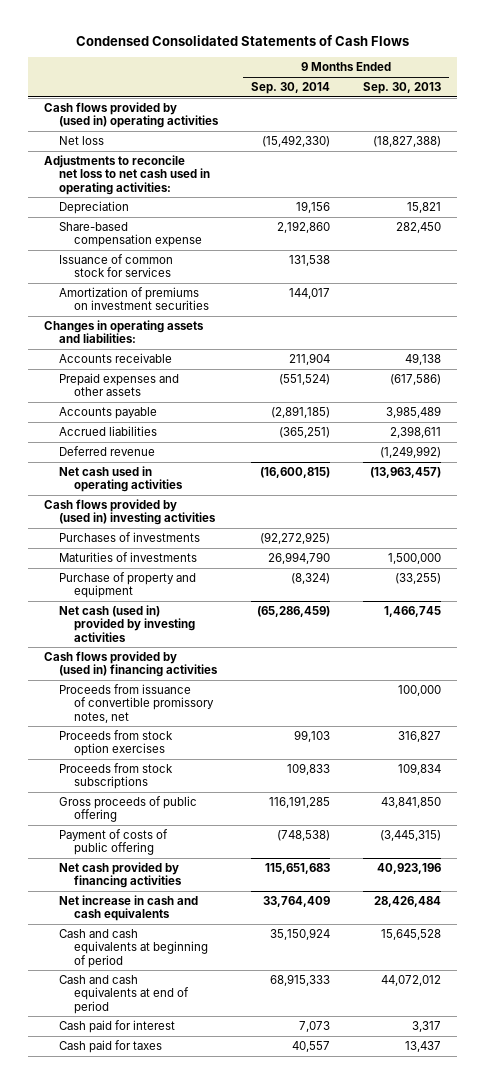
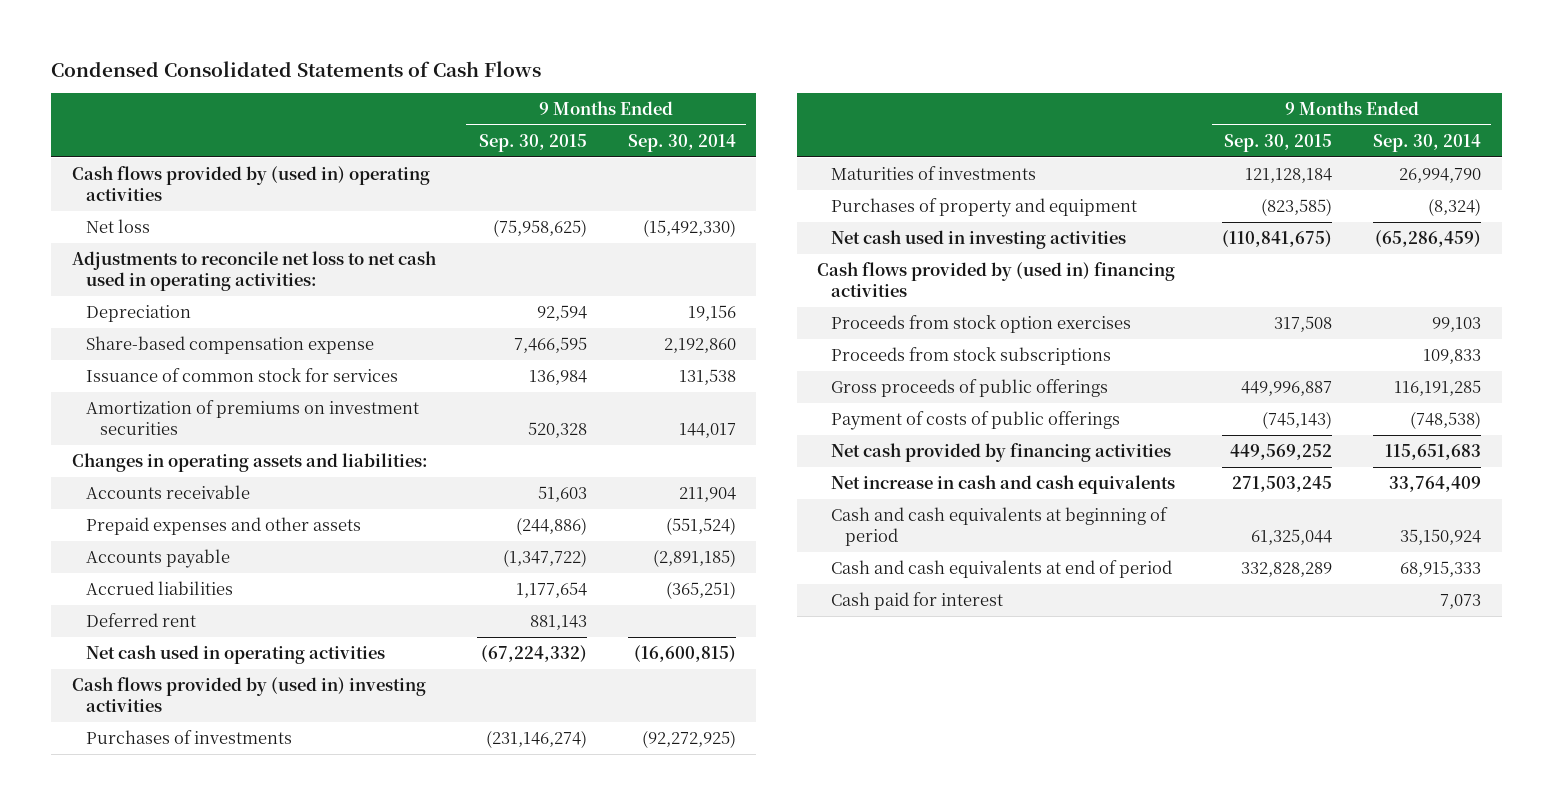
[362,82,441,95] Sep. 30, 2013 -> none
none -> [478,133,587,152] Sep. 30, 2015
[59,446,156,457] Deferred revenue -> none
none -> [85,612,196,627] Deferred rent
[59,572,197,599] Purchase of property and equipment -> [831,197,1138,217] Purchases of property and equipment
[59,605,196,642] Net cash (used in) provided by investing activities -> [831,229,1127,249] Net cash used in investing activities
[59,684,215,723] Proceeds from issuance of convertible promissory notes, net -> none
[59,796,198,823] Gross proceeds of public offering -> [831,378,1109,397] Gross proceeds of public offerings
[59,829,169,856] Payment of costs of public offering -> [831,410,1121,430] Payment of costs of public offerings
[59,1040,163,1054] Cash paid for taxes -> none

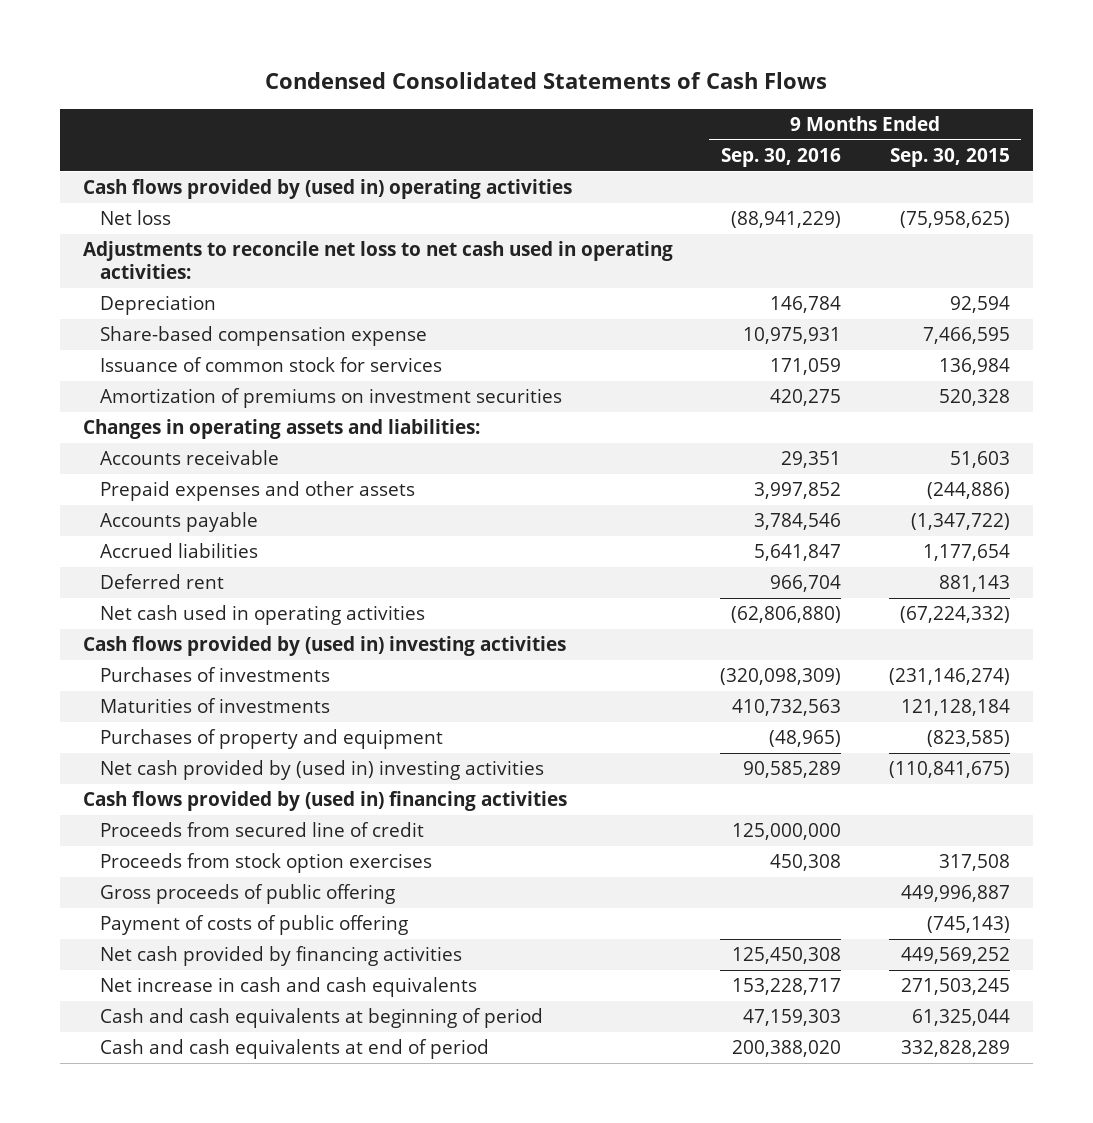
[627,133,736,152] Sep. 30, 2014 -> none
none -> [721,148,842,168] Sep. 30, 2016
[831,229,1127,249] Net cash used in investing activities -> [99,760,544,781] Net cash provided by (used in) investing activities
none -> [99,822,424,838] Proceeds from secured line of credit
[831,346,1112,365] Proceeds from stock subscriptions -> none
[831,378,1109,397] Gross proceeds of public offerings -> [99,884,395,905] Gross proceeds of public offering
[831,410,1121,430] Payment of costs of public offerings -> [99,915,408,936] Payment of costs of public offering
[831,591,1004,610] Cash paid for interest -> none

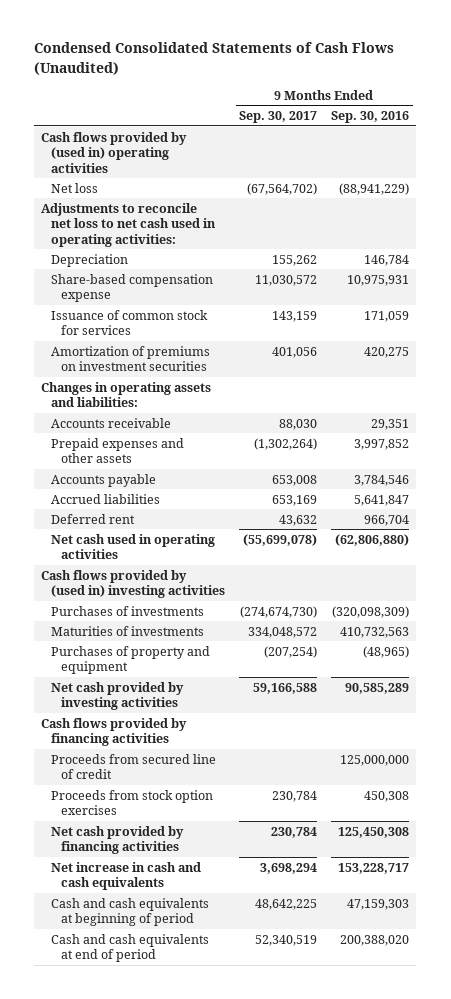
[265,72,828,90] Condensed Consolidated Statements of Cash Flows -> [34,42,395,75] Condensed Consolidated Statements of Cash Flows (Unaudited)
[889,148,1010,168] Sep. 30, 2015 -> none
none -> [239,111,318,124] Sep. 30, 2017
[99,760,544,781] Net cash provided by (used in) investing activities -> [51,681,185,711] Net cash provided by investing activities
[83,791,568,812] Cash flows provided by (used in) financing activities -> [41,717,188,747] Cash flows provided by financing activities
[99,884,395,905] Gross proceeds of public offering -> none
[99,915,408,936] Payment of costs of public offering -> none

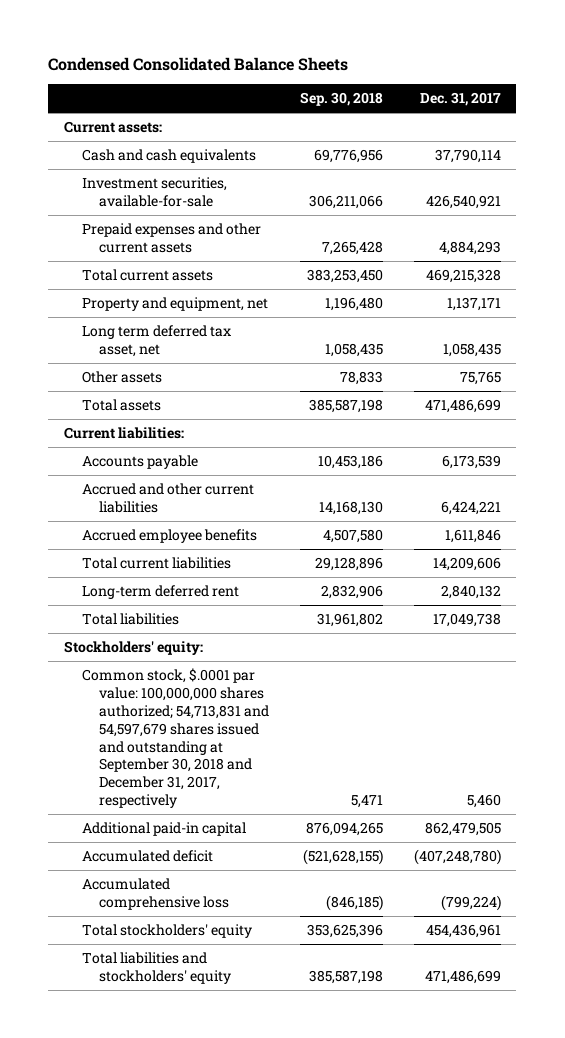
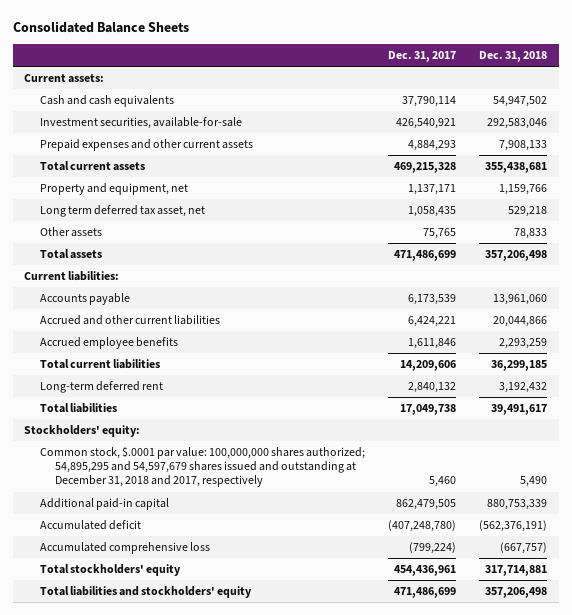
[48,56,349,71] Condensed Consolidated Balance Sheets -> [12,20,189,33] Consolidated Balance Sheets
[300,92,384,107] Sep. 30, 2018 -> none
none -> [479,51,548,63] Dec. 31, 2018
[81,668,270,809] Common stock, $.0001 par value: 100,000,000 shares authorized; 54,713,831 and 54,597,679 shares issued and outstanding at September 30, 2018 and December 31, 2017, respectively -> [39,447,365,488] Common stock, $.0001 par value: 100,000,000 shares authorized; 54,895,295 and 54,597,679 shares issued and outstanding at December 31, 2018 and 2017, respectively

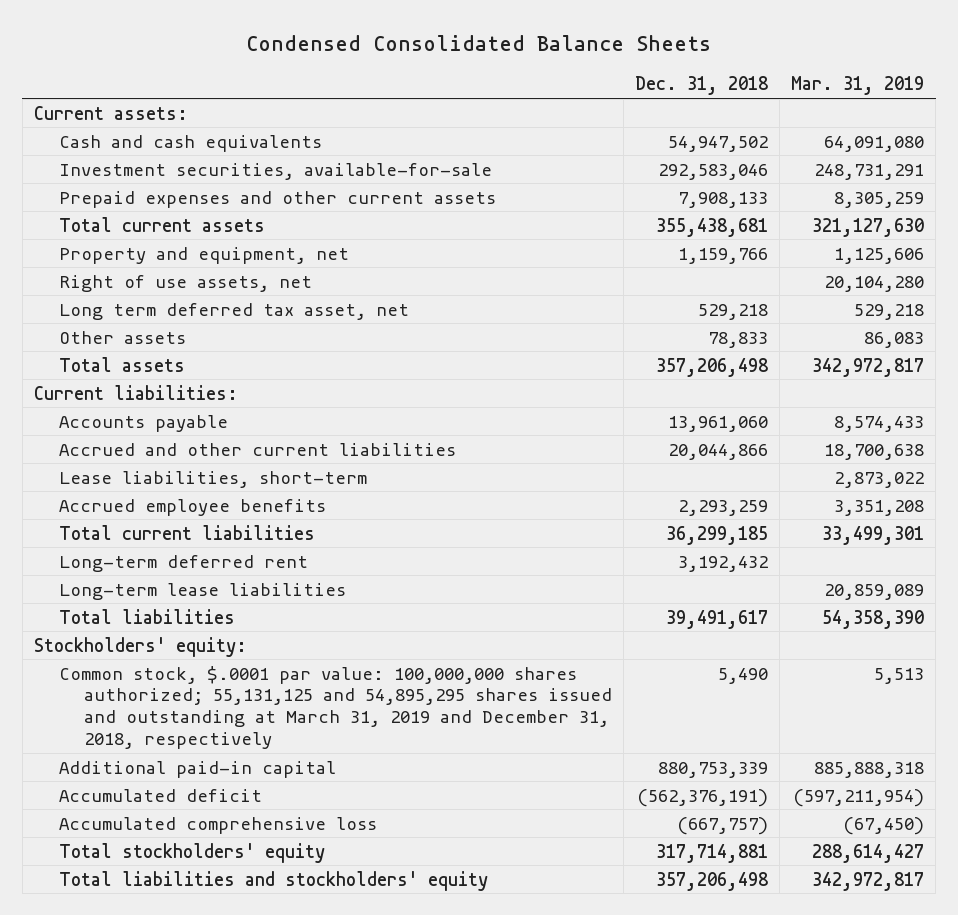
[12,20,189,33] Consolidated Balance Sheets -> [246,35,712,52] Condensed Consolidated Balance Sheets
[388,51,457,63] Dec. 31, 2017 -> none
none -> [791,76,925,96] Mar. 31, 2019
none -> [59,274,313,292] Right of use assets, net
none -> [59,470,368,488] Lease liabilities, short-term
none -> [59,582,347,600] Long-term lease liabilities
[39,447,365,488] Common stock, $.0001 par value: 100,000,000 shares authorized; 54,895,295 and 54,597,679 shares issued and outstanding at December 31, 2018 and 2017, respectively -> [59,665,613,750] Common stock, $.0001 par value: 100,000,000 shares authorized; 55,131,125 and 54,895,295 shares issued and outstanding at March 31, 2019 and December 31, 2018, respectively

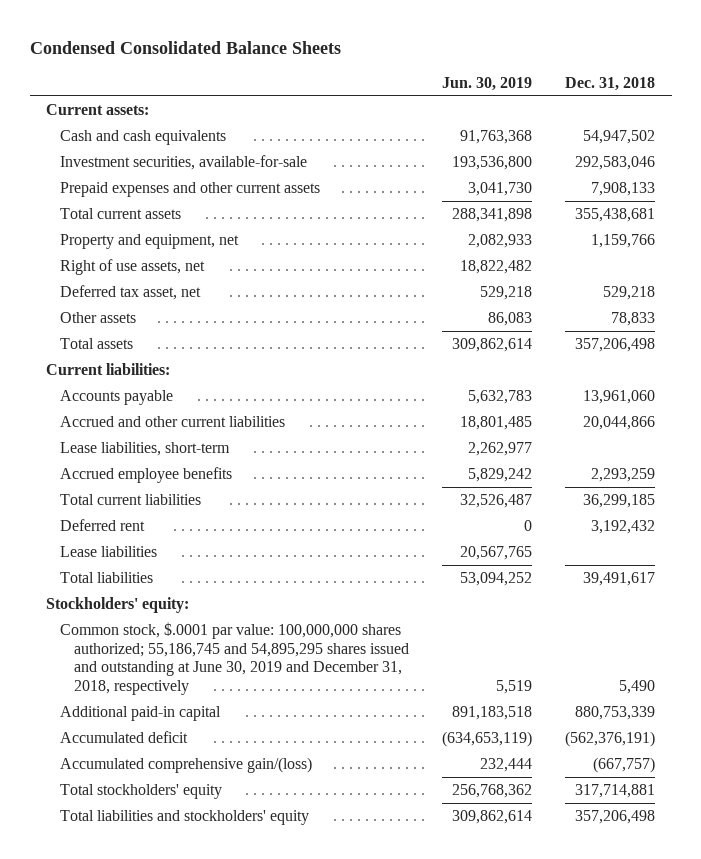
[791,76,925,96] Mar. 31, 2019 -> none
none -> [442,76,533,91] Jun. 30, 2019
[59,302,410,320] Long term deferred tax asset, net -> [59,285,201,301] Deferred tax asset, net
[59,554,309,572] Long-term deferred rent -> [59,519,145,532] Deferred rent
[59,582,347,600] Long-term lease liabilities -> [59,546,157,558] Lease liabilities
[59,665,613,750] Common stock, $.0001 par value: 100,000,000 shares authorized; 55,131,125 and 54,895,295 shares issued and outstanding at March 31, 2019 and December 31, 2018, respectively -> [59,622,409,695] Common stock, $.0001 par value: 100,000,000 shares authorized; 55,186,745 and 54,895,295 shares issued and outstanding at June 30, 2019 and December 31, 2018, respectively
[59,816,378,834] Accumulated comprehensive loss -> [59,757,312,774] Accumulated comprehensive gain/(loss)

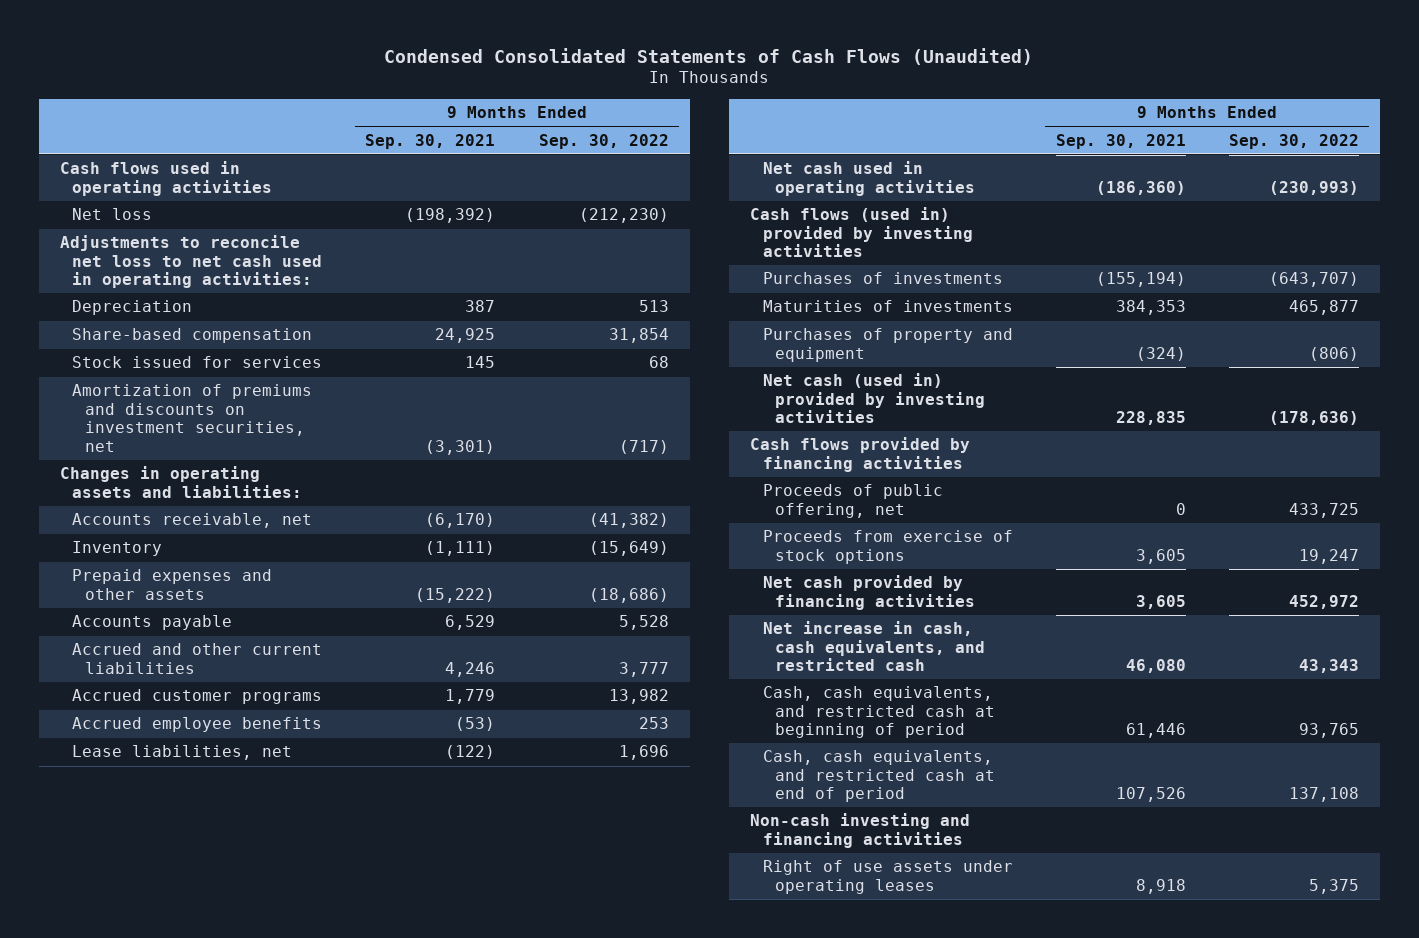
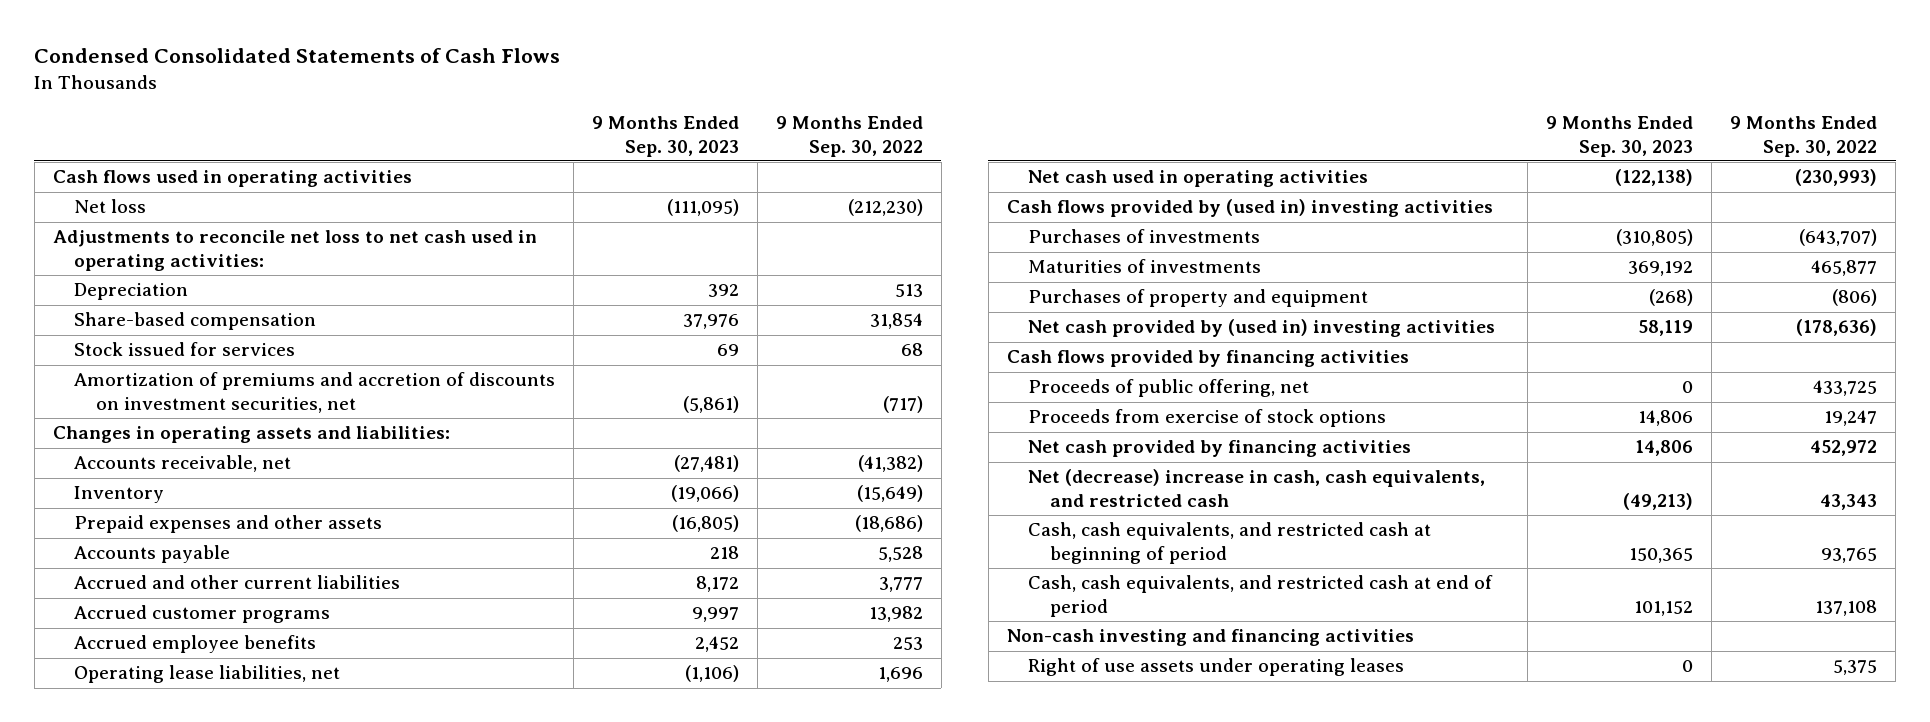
[384,47,1034,65] Condensed Consolidated Statements of Cash Flows (Unaudited) -> [34,48,561,64] Condensed Consolidated Statements of Cash Flows
[365,133,496,149] Sep. 30, 2021 -> none
none -> [592,115,740,157] 9 Months Ended Sep. 30, 2023
[72,384,313,452] Amortization of premiums and discounts on investment securities, net -> [74,372,556,413] Amortization of premiums and accretion of discounts on investment securities, net
[72,745,293,761] Lease liabilities, net -> [74,665,341,684] Operating lease liabilities, net
[750,207,973,258] Cash flows (used in) provided by investing activities -> [1006,199,1493,218] Cash flows provided by (used in) investing activities
[762,373,985,424] Net cash (used in) provided by investing activities -> [1028,319,1496,338] Net cash provided by (used in) investing activities
[762,621,985,672] Net increase in cash, cash equivalents, and restricted cash -> [1028,469,1486,507] Net (decrease) increase in cash, cash equivalents, and restricted cash

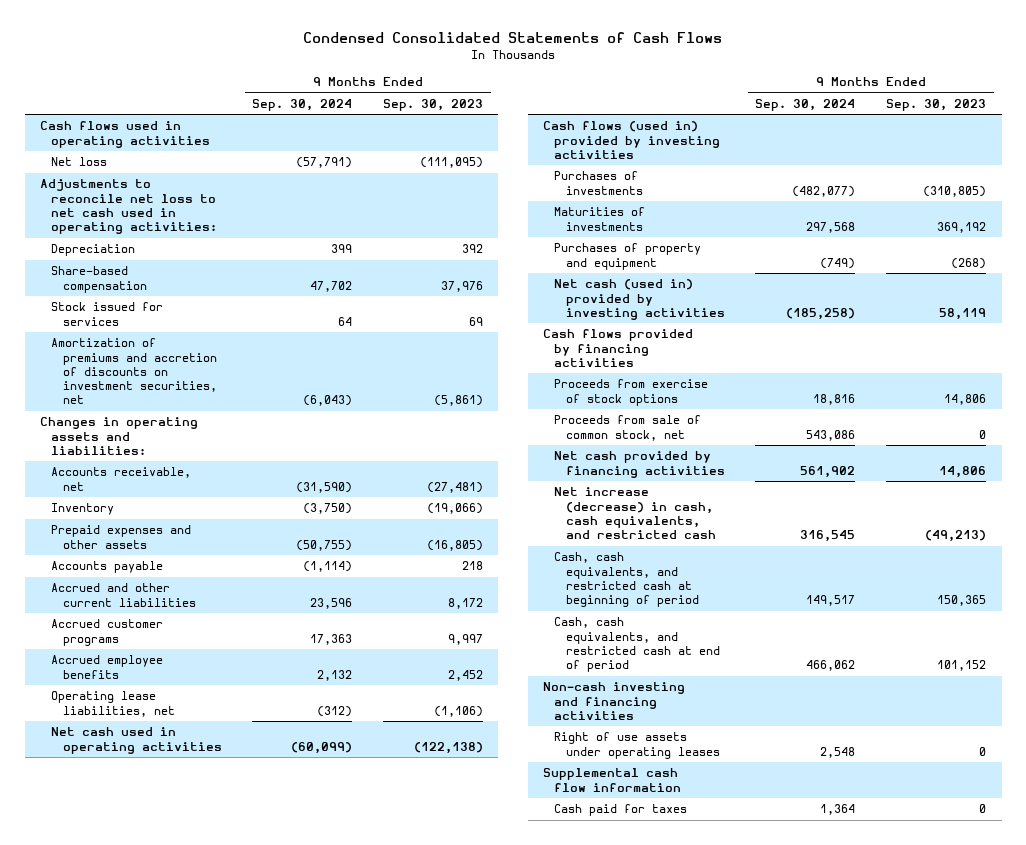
[775,115,923,157] 9 Months Ended Sep. 30, 2022 -> none
none -> [252,98,353,111] Sep. 30, 2024
[1006,199,1493,218] Cash flows provided by (used in) investing activities -> [543,121,721,159] Cash flows (used in) provided by investing activities
[1028,319,1496,338] Net cash provided by (used in) investing activities -> [554,279,725,320] Net cash (used in) provided by investing activities
[1028,379,1310,398] Proceeds of public offering, net -> none
none -> [554,415,702,441] Proceeds from sale of common stock, net
[1028,469,1486,507] Net (decrease) increase in cash, cash equivalents, and restricted cash -> [554,487,716,540] Net increase (decrease) in cash, cash equivalents, and restricted cash
none -> [543,768,682,792] Supplemental cash flow information
none -> [554,804,688,817] Cash paid for taxes

